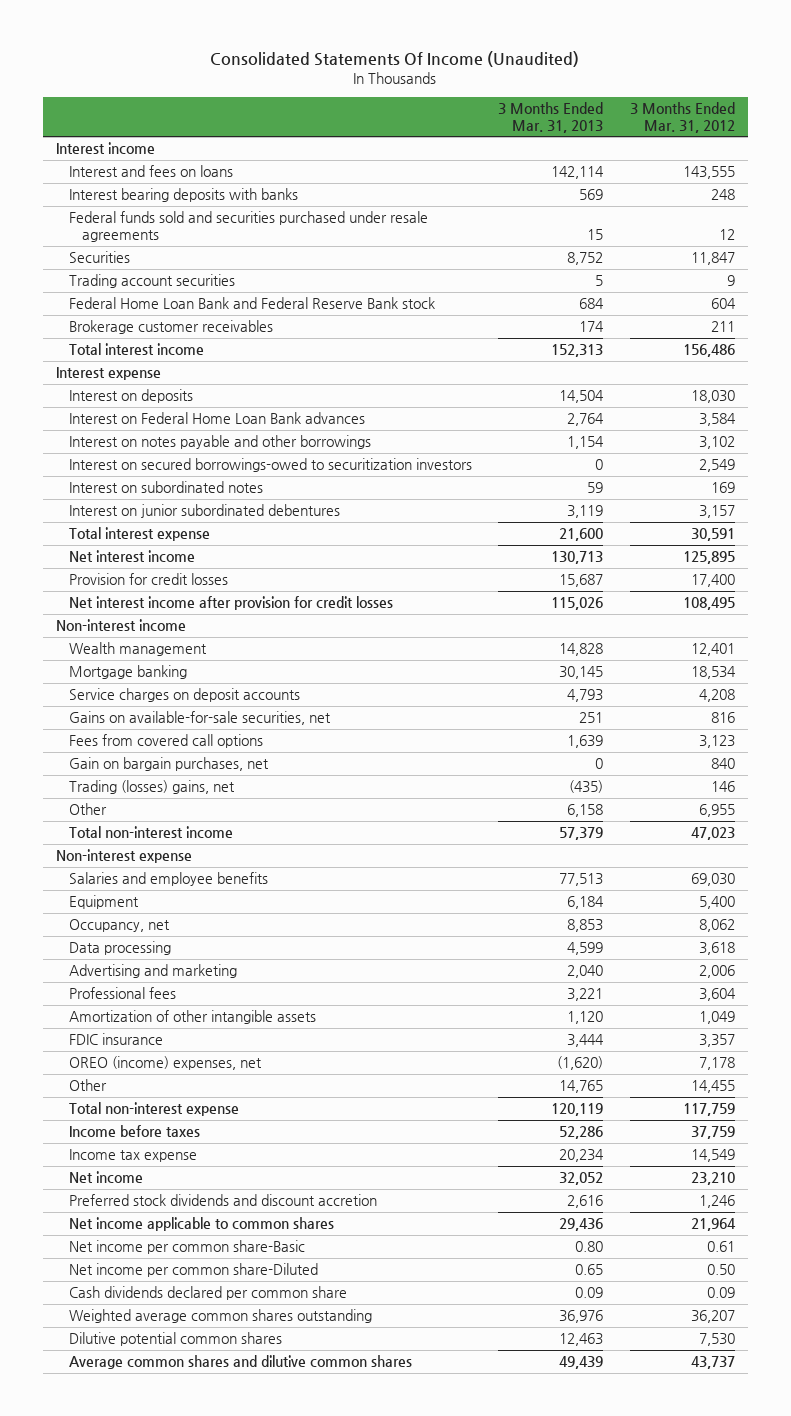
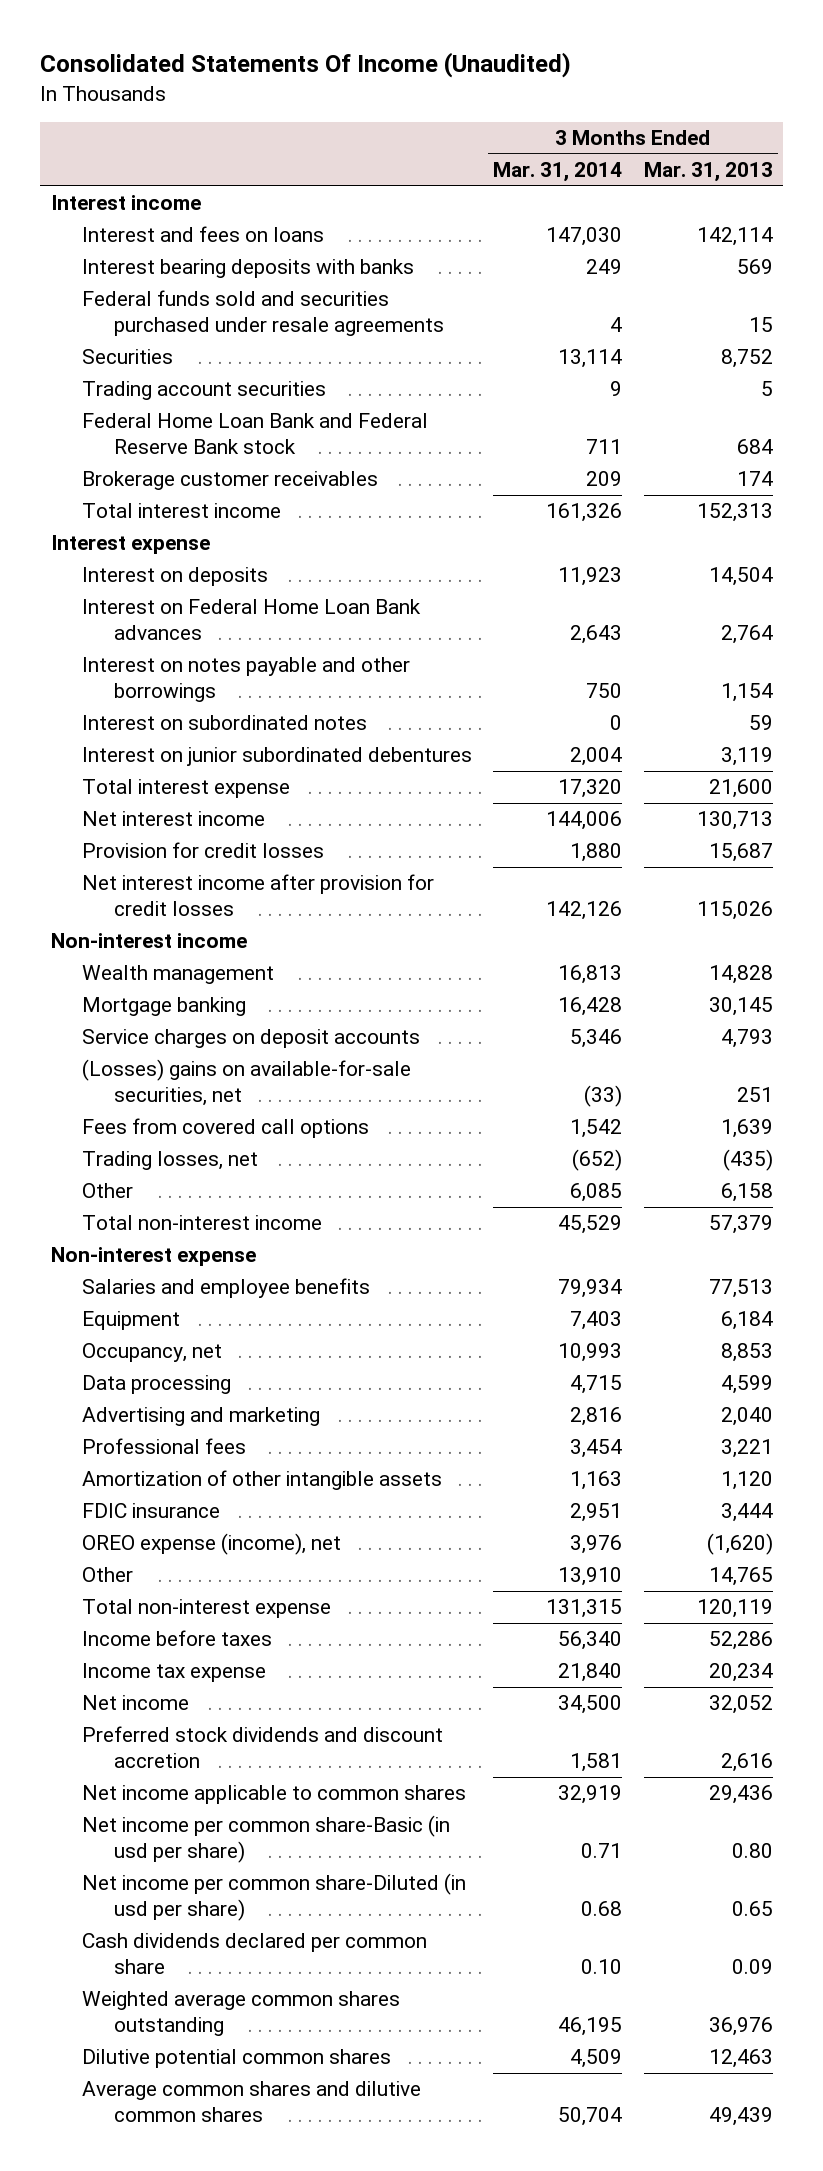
[629,101,735,133] 3 Months Ended Mar. 31, 2012 -> none
none -> [493,162,623,183] Mar. 31, 2014
[69,458,473,473] Interest on secured borrowings-owed to securitization investors -> none
[69,711,332,726] Gains on available-for-sale securities, net -> [82,1059,412,1107] (Losses) gains on available-for-sale securities, net
[69,757,270,772] Gain on bargain purchases, net -> none
[69,780,236,795] Trading (losses) gains, net -> [82,1151,259,1171] Trading losses, net
[69,1056,263,1071] OREO (income) expenses, net -> [82,1533,342,1556] OREO expense (income), net
[69,1240,306,1255] Net income per common share-Basic -> [82,1815,451,1864] Net income per common share-Basic (in usd per share)
[69,1263,319,1278] Net income per common share-Diluted -> [82,1873,467,1922] Net income per common share-Diluted (in usd per share)

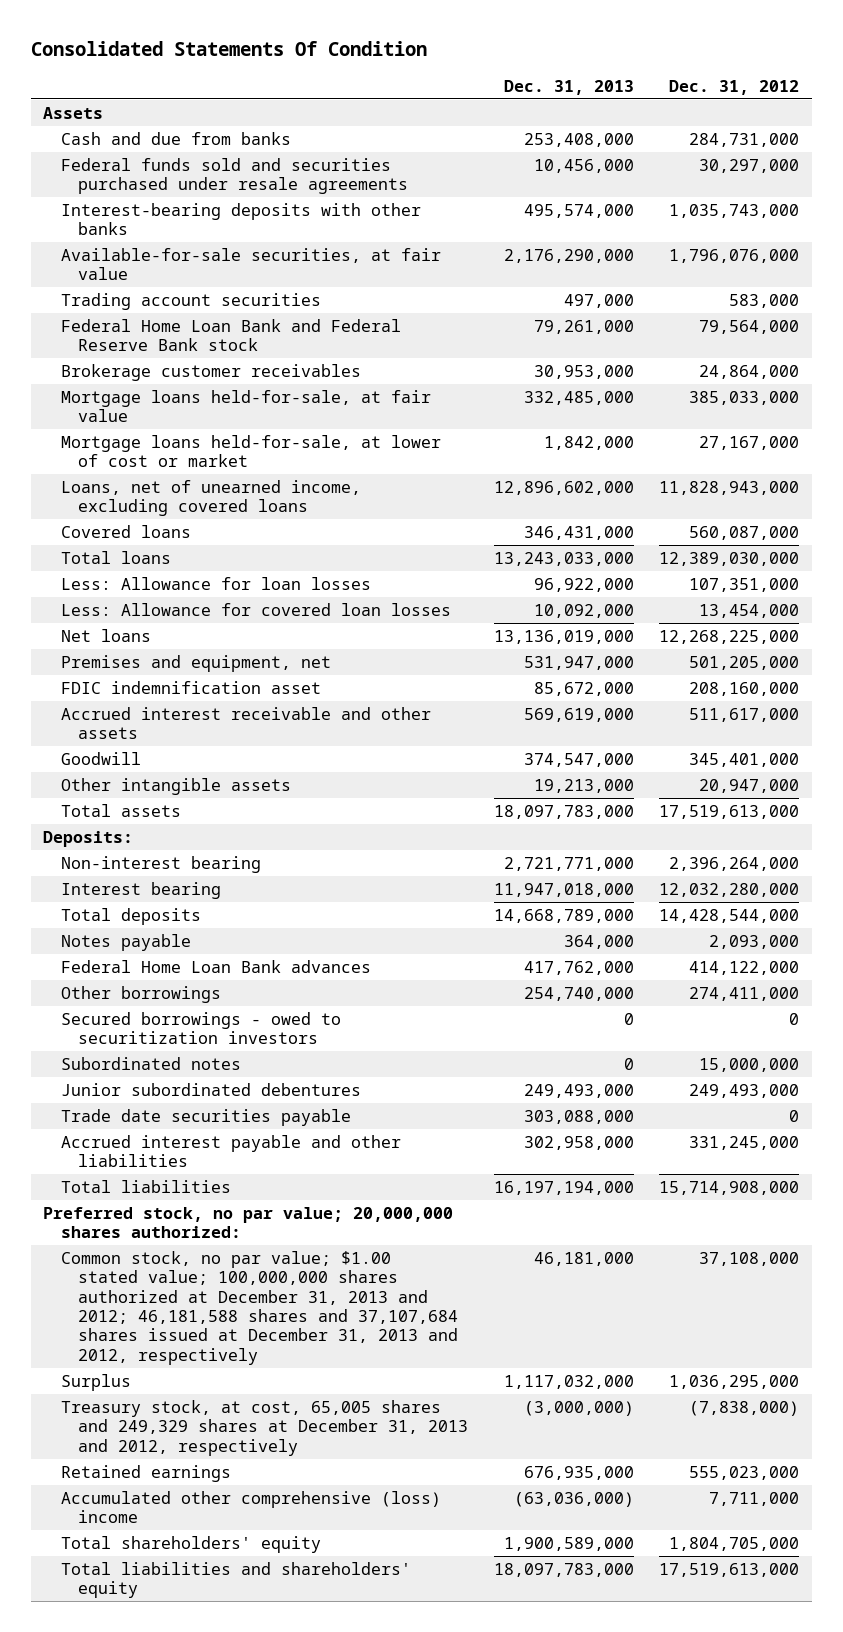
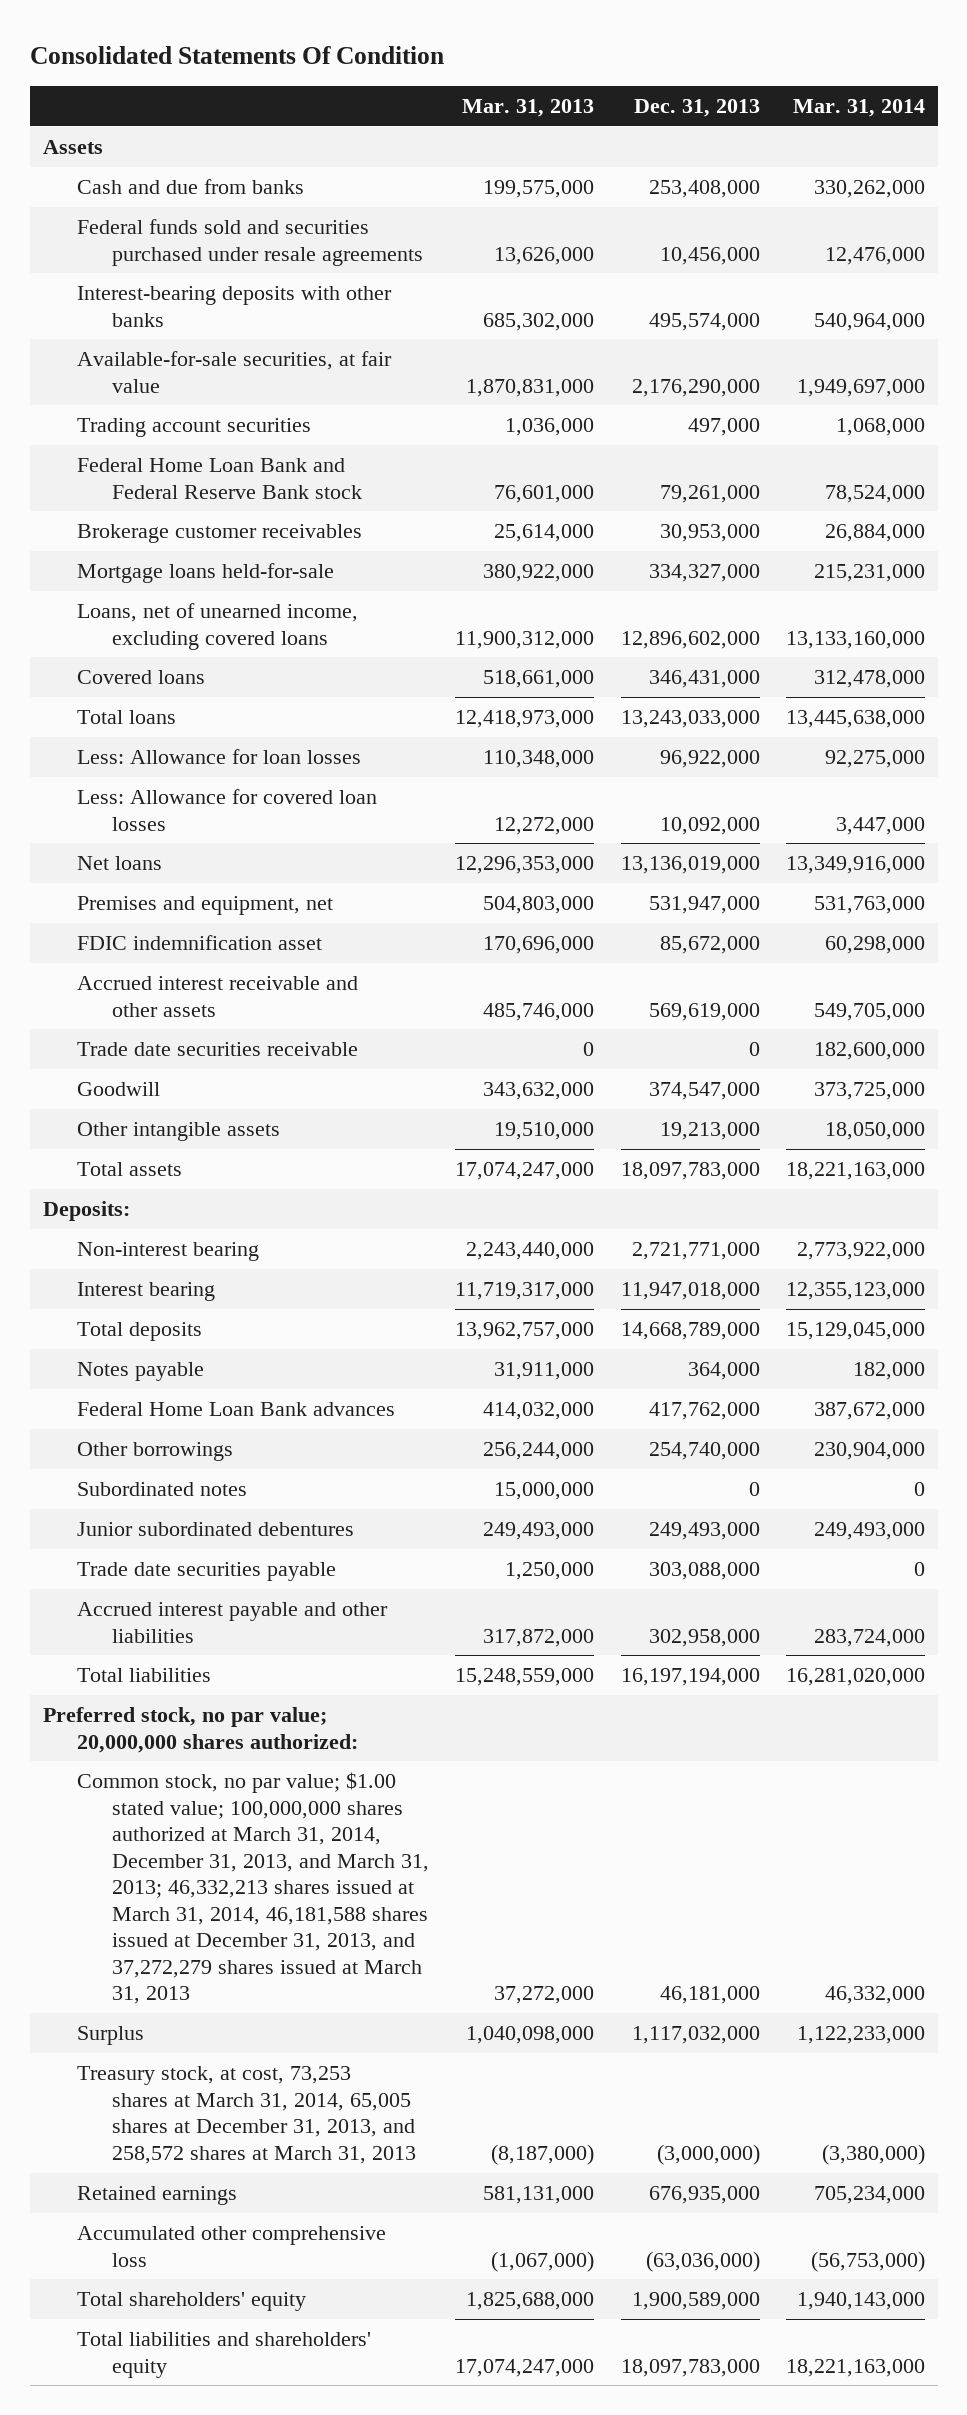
[669,79,800,95] Dec. 31, 2012 -> none
none -> [462,98,595,117] Mar. 31, 2013
none -> [792,98,925,117] Mar. 31, 2014
[60,434,441,468] Mortgage loans held-for-sale, at lower of cost or market -> none
[60,389,431,423] Mortgage loans held-for-sale, at fair value -> [77,563,335,584] Mortgage loans held-for-sale
[523,390,634,405] 332,485,000 -> [648,564,760,583] 334,327,000
none -> [77,1042,359,1057] Trade date securities receivable
[60,1011,341,1045] Secured borrowings - owed to securitization investors -> none
[60,1250,459,1365] Common stock, no par value; $1.00 stated value; 100,000,000 shares authorized at December 31, 2013 and 2012; 46,181,588 shares and 37,107,684 shares issued at December 31, 2013 and 2012, respectively -> [77,1772,430,2005] Common stock, no par value; $1.00 stated value; 100,000,000 shares authorized at March 31, 2014, December 31, 2013, and March 31, 2013; 46,332,213 shares issued at March 31, 2014, 46,181,588 shares issued at December 31, 2013, and 37,272,279 shares issued at March 31, 2013
[60,1399,469,1456] Treasury stock, at cost, 65,005 shares and 249,329 shares at December 31, 2013 and 2012, respectively -> [77,2066,417,2164] Treasury stock, at cost, 73,253 shares at March 31, 2014, 65,005 shares at December 31, 2013, and 258,572 shares at March 31, 2013
[60,1490,441,1524] Accumulated other comprehensive (loss) income -> [77,2226,387,2267] Accumulated other comprehensive loss

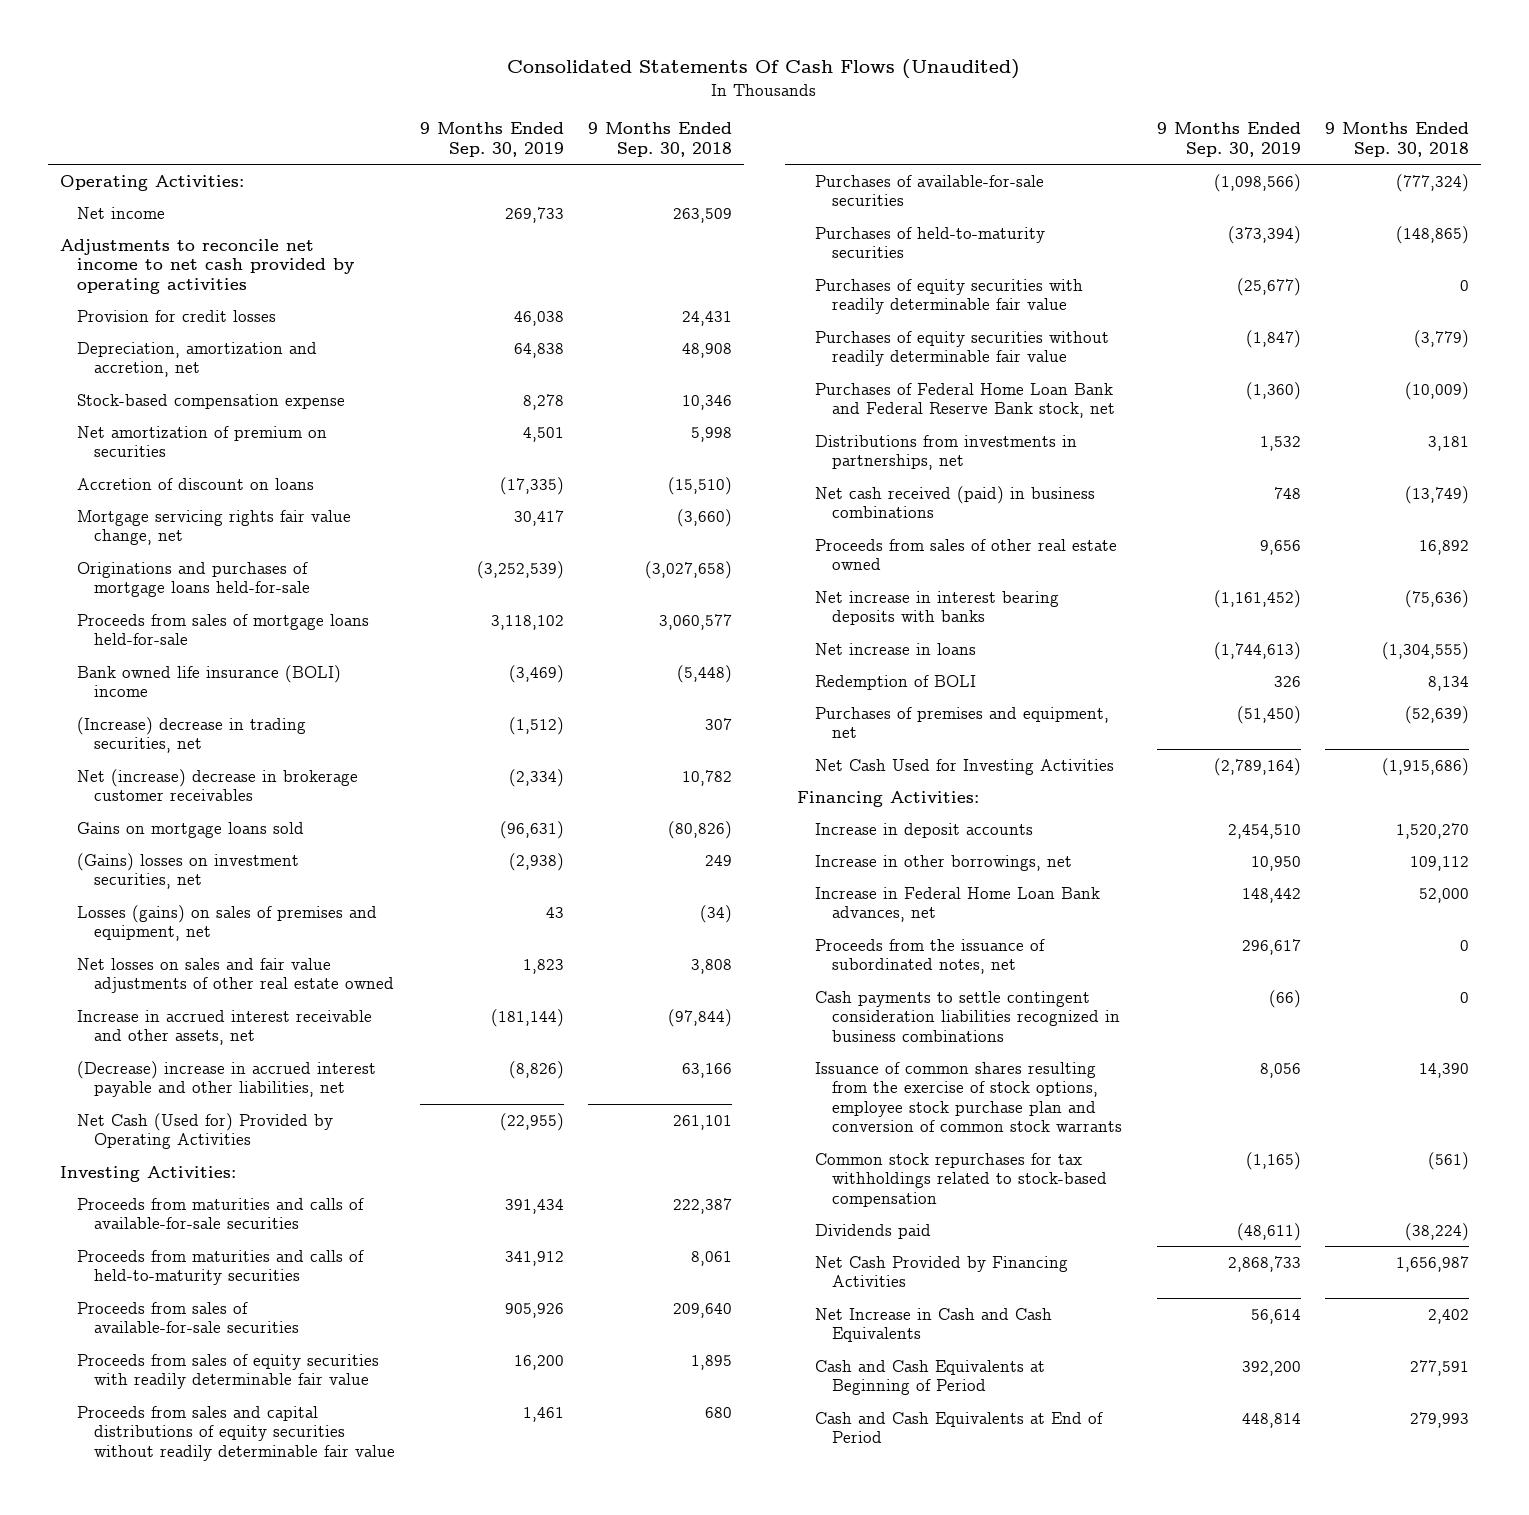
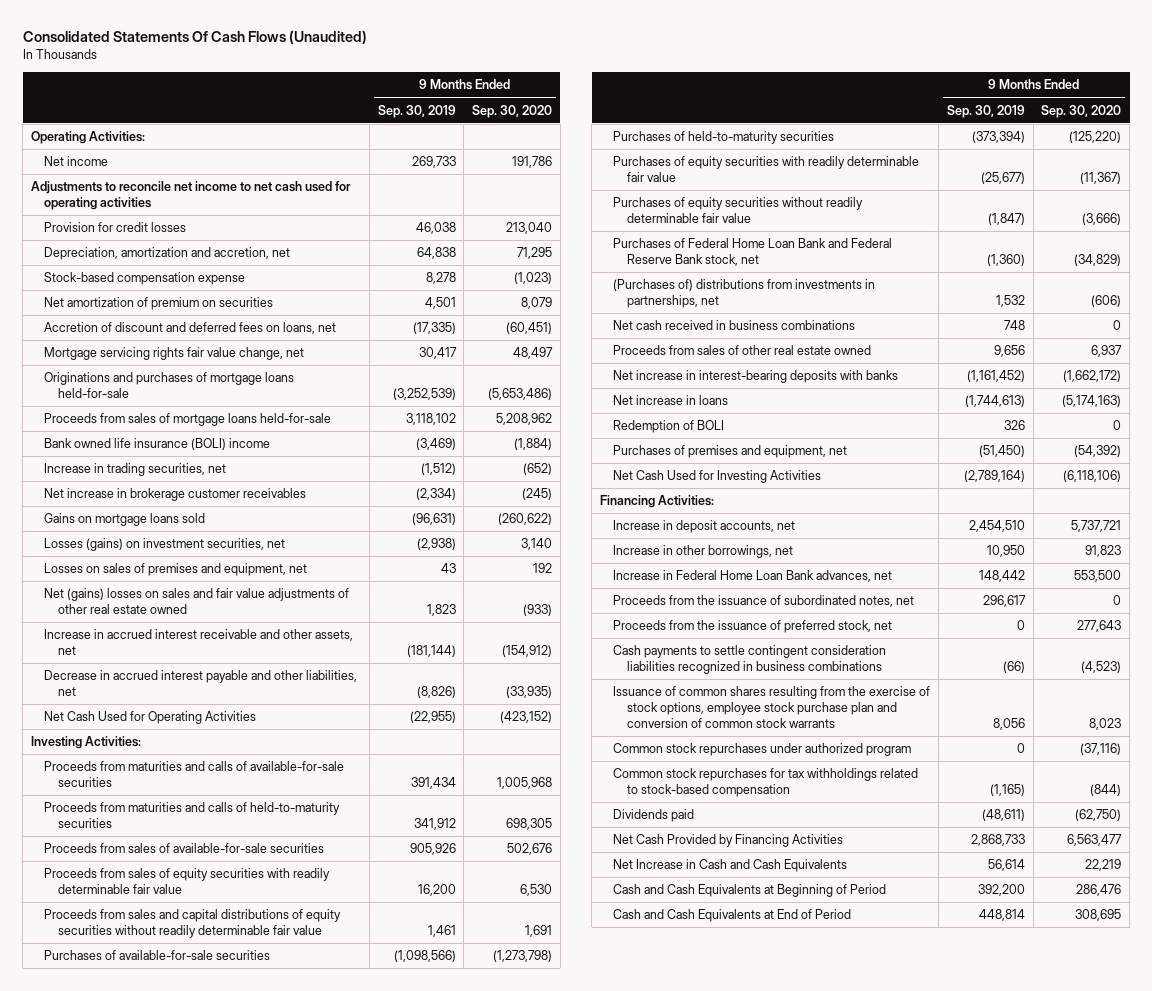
[587,122,732,157] 9 Months Ended Sep. 30, 2018 -> none
none -> [472,104,553,118] Sep. 30, 2020
[59,238,355,294] Adjustments to reconcile net income to net cash provided by operating activities -> [31,181,352,211] Adjustments to reconcile net income to net cash used for operating activities
[77,477,315,490] Accretion of discount on loans -> [44,322,337,335] Accretion of discount and deferred fees on loans, net
[77,716,307,754] (Increase) decrease in trading securities, net -> [44,463,227,477] Increase in trading securities, net
[77,768,359,802] Net (increase) decrease in brokerage customer receivables -> [44,488,307,502] Net increase in brokerage customer receivables
[77,852,300,890] (Gains) losses on investment securities, net -> [44,538,286,552] Losses (gains) on investment securities, net
[77,904,378,942] Losses (gains) on sales of premises and equipment, net -> [44,563,308,577] Losses on sales of premises and equipment, net
[77,957,395,994] Net losses on sales and fair value adjustments of other real estate owned -> [44,588,350,615] Net (gains) losses on sales and fair value adjustments of other real estate owned
[77,1060,377,1098] (Decrease) increase in accrued interest payable and other liabilities, net -> [44,670,358,697] Decrease in accrued interest payable and other liabilities, net
[77,1112,334,1150] Net Cash (Used for) Provided by Operating Activities -> [44,711,257,725] Net Cash Used for Operating Activities
[814,434,1077,471] Distributions from investments in partnerships, net -> [613,279,876,309] (Purchases of) distributions from investments in partnerships, net
[814,485,1095,519] Net cash received (paid) in business combinations -> [613,320,856,331] Net cash received in business combinations
[814,590,1059,626] Net increase in interest bearing deposits with banks -> [613,370,899,384] Net increase in interest-bearing deposits with banks
[814,822,1033,838] Increase in deposit accounts -> [613,520,796,534] Increase in deposit accounts, net
none -> [613,620,893,634] Proceeds from the issuance of preferred stock, net
none -> [613,743,912,757] Common stock repurchases under authorized program

